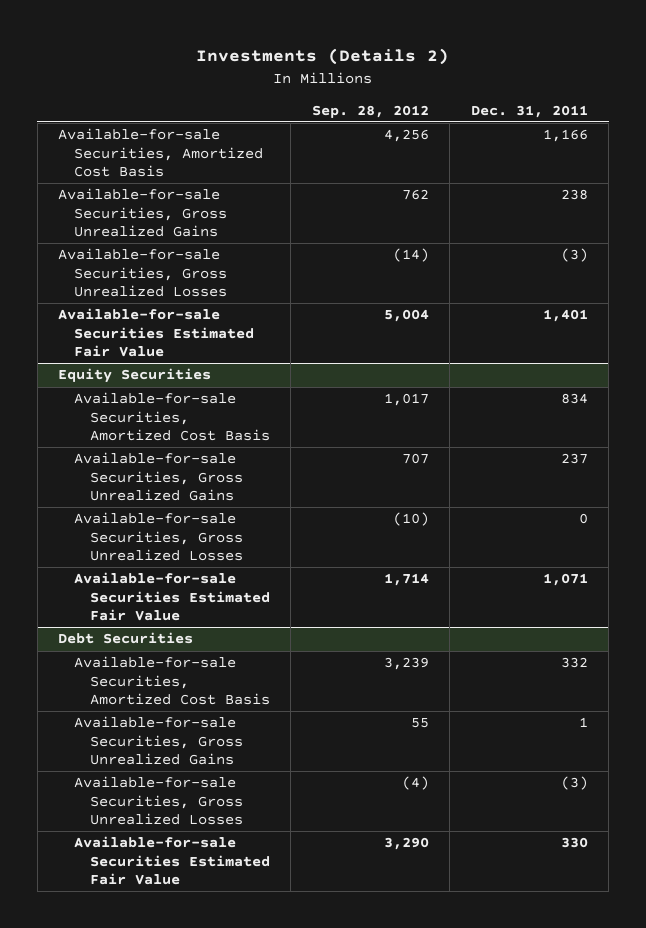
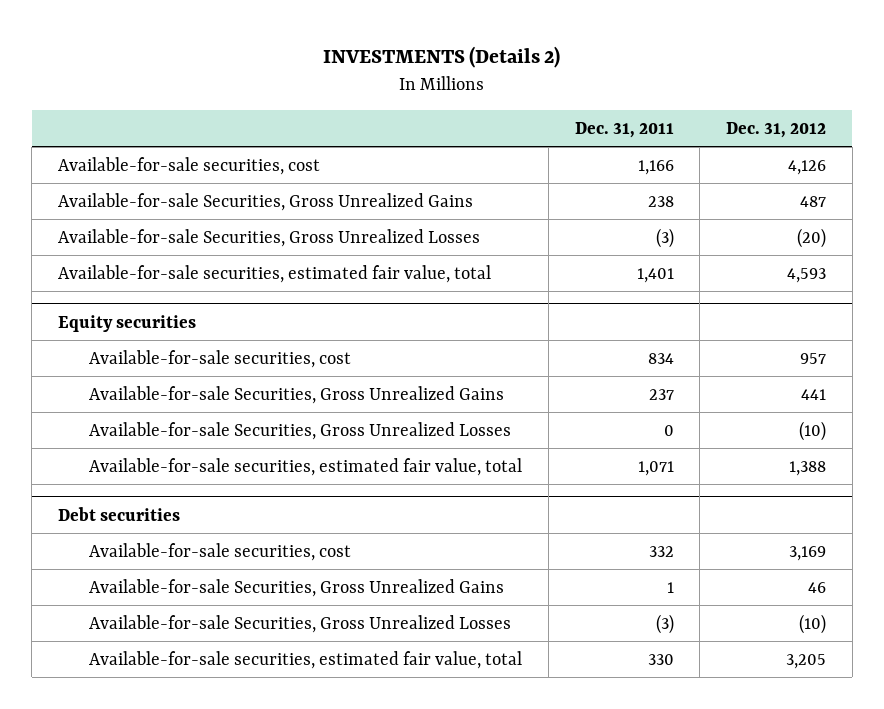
[196,48,450,66] Investments (Details 2) -> [322,45,560,68] INVESTMENTS (Details 2)
[311,104,429,118] Sep. 28, 2012 -> none
none -> [725,121,826,138] Dec. 31, 2012
[58,128,264,177] Available-for-sale Securities, Amortized Cost Basis -> [58,156,321,175] Available-for-sale securities, cost
[58,308,255,357] Available-for-sale Securities Estimated Fair Value -> [58,264,492,283] Available-for-sale securities, estimated fair value, total
[58,368,212,384] Equity Securities -> [58,314,197,332] Equity securities
[74,392,270,441] Available-for-sale Securities, Amortized Cost Basis -> [89,349,352,368] Available-for-sale securities, cost
[74,572,270,621] Available-for-sale Securities Estimated Fair Value -> [89,457,523,476] Available-for-sale securities, estimated fair value, total
[58,632,194,645] Debt Securities -> [58,506,181,521] Debt securities
[74,656,270,705] Available-for-sale Securities, Amortized Cost Basis -> [89,542,352,561] Available-for-sale securities, cost
[74,836,270,885] Available-for-sale Securities Estimated Fair Value -> [89,650,523,669] Available-for-sale securities, estimated fair value, total

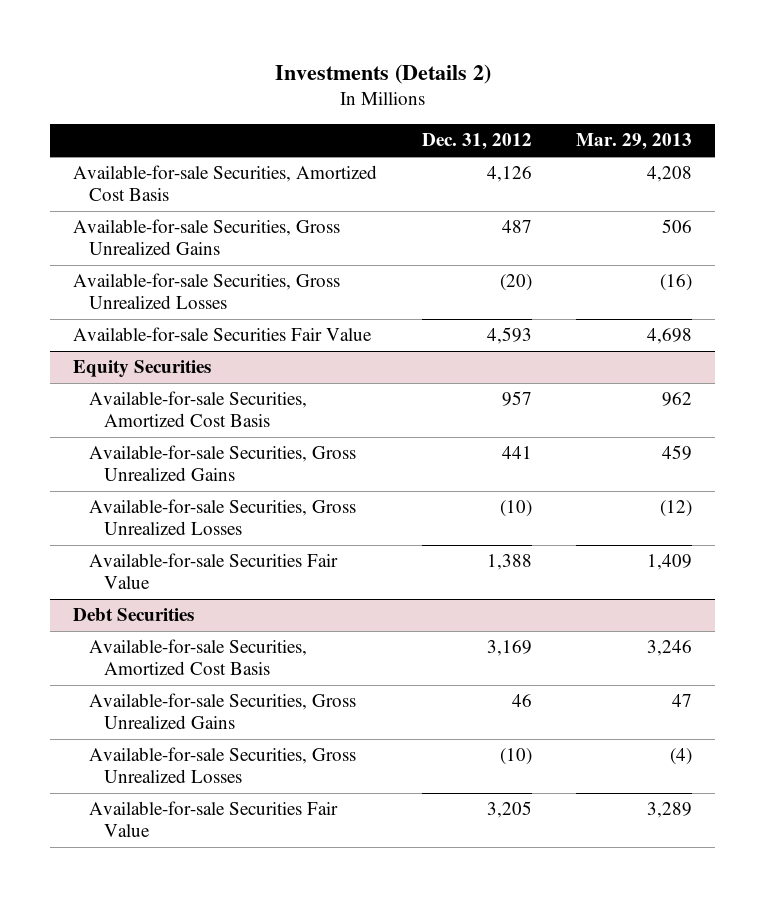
[322,45,560,68] INVESTMENTS (Details 2) -> [274,63,491,84] Investments (Details 2)
[574,121,674,138] Dec. 31, 2011 -> none
none -> [576,133,693,151] Mar. 29, 2013
[58,156,321,175] Available-for-sale securities, cost -> [72,165,377,202] Available-for-sale Securities, Amortized Cost Basis
[58,264,492,283] Available-for-sale securities, estimated fair value, total -> [72,327,372,342] Available-for-sale Securities Fair Value
[58,314,197,332] Equity securities -> [72,360,211,378] Equity Securities
[89,349,352,368] Available-for-sale securities, cost -> [88,391,307,428] Available-for-sale Securities, Amortized Cost Basis
[89,457,523,476] Available-for-sale securities, estimated fair value, total -> [88,553,338,590] Available-for-sale Securities Fair Value
[58,506,181,521] Debt securities -> [72,608,194,622] Debt Securities
[89,542,352,561] Available-for-sale securities, cost -> [88,639,307,676] Available-for-sale Securities, Amortized Cost Basis
[89,650,523,669] Available-for-sale securities, estimated fair value, total -> [88,801,338,838] Available-for-sale Securities Fair Value

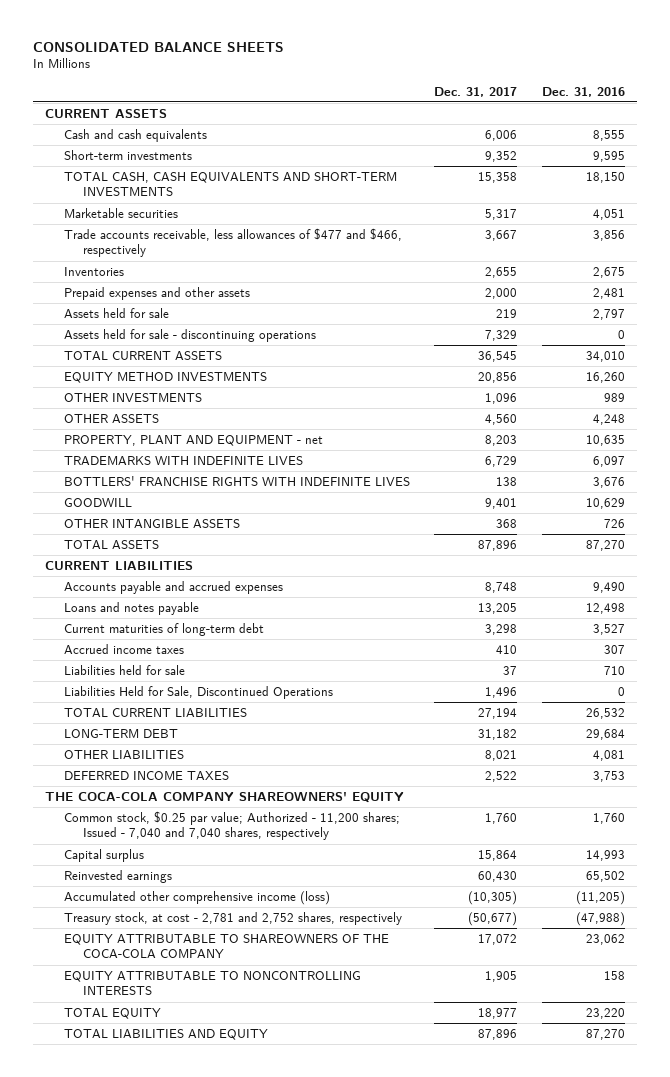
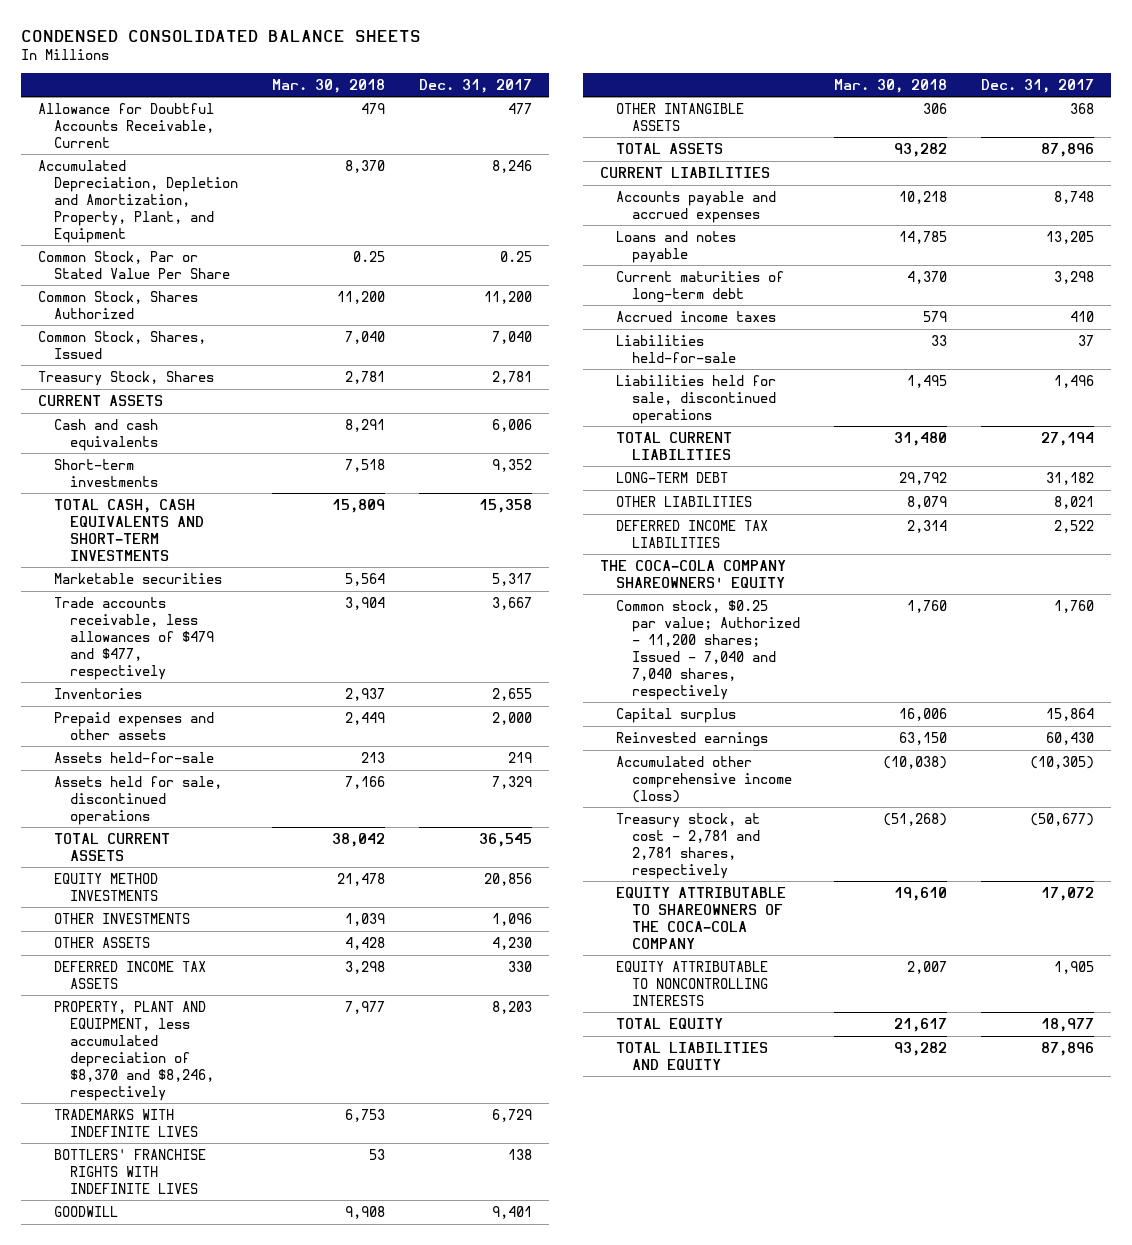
[32,41,284,52] CONSOLIDATED BALANCE SHEETS -> [20,29,421,42] CONDENSED CONSOLIDATED BALANCE SHEETS
[541,86,625,97] Dec. 31, 2016 -> none
none -> [272,78,386,93] Mar. 30, 2018
none -> [37,102,214,148] Allowance for Doubtful Accounts Receivable, Current
none -> [37,159,238,243] Accumulated Depreciation, Depletion and Amortization, Property, Plant, and Equipment
none -> [37,250,230,279] Common Stock, Par or Stated Value Per Share
none -> [37,290,198,319] Common Stock, Shares Authorized
none -> [37,330,206,359] Common Stock, Shares, Issued
none -> [37,370,214,386] Treasury Stock, Shares
[63,228,402,258] Trade accounts receivable, less allowances of $477 and $466, respectively -> [53,596,215,680] Trade accounts receivable, less allowances of $479 and $477, respectively
[63,308,169,319] Assets held for sale -> [53,751,214,763] Assets held-for-sale
[63,329,316,343] Assets held for sale - discontinuing operations -> [53,775,222,825] Assets held for sale, discontinued operations
[485,414,518,426] 4,560 -> [492,936,533,950] 4,230
none -> [53,960,206,989] DEFERRED INCOME TAX ASSETS
[63,435,323,447] PROPERTY, PLANT AND EQUIPMENT - net -> [53,1000,215,1101] PROPERTY, PLANT AND EQUIPMENT, less accumulated depreciation of $8,370 and $8,246, respectively
[63,665,185,676] Liabilities held for sale -> [615,334,736,363] Liabilities held-for-sale
[63,686,333,700] Liabilities Held for Sale, Discontinued Operations -> [615,374,776,424] Liabilities held for sale, discontinued operations
[63,771,229,781] DEFERRED INCOME TAXES -> [615,519,768,548] DEFERRED INCOME TAX LIABILITIES
[63,912,402,926] Treasury stock, at cost - 2,781 and 2,752 shares, respectively -> [615,812,760,879] Treasury stock, at cost - 2,781 and 2,781 shares, respectively

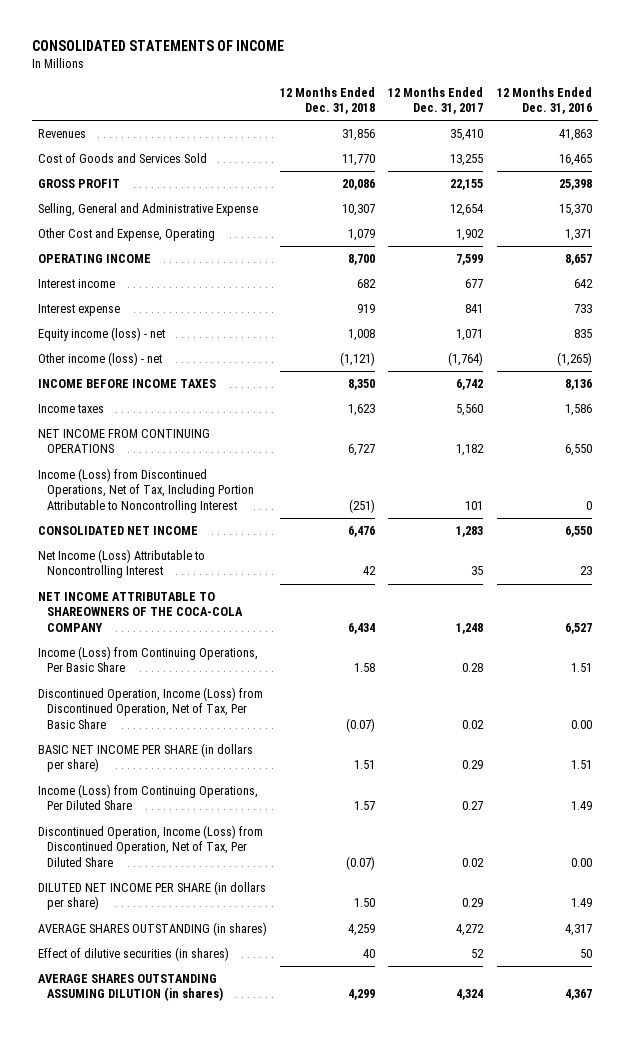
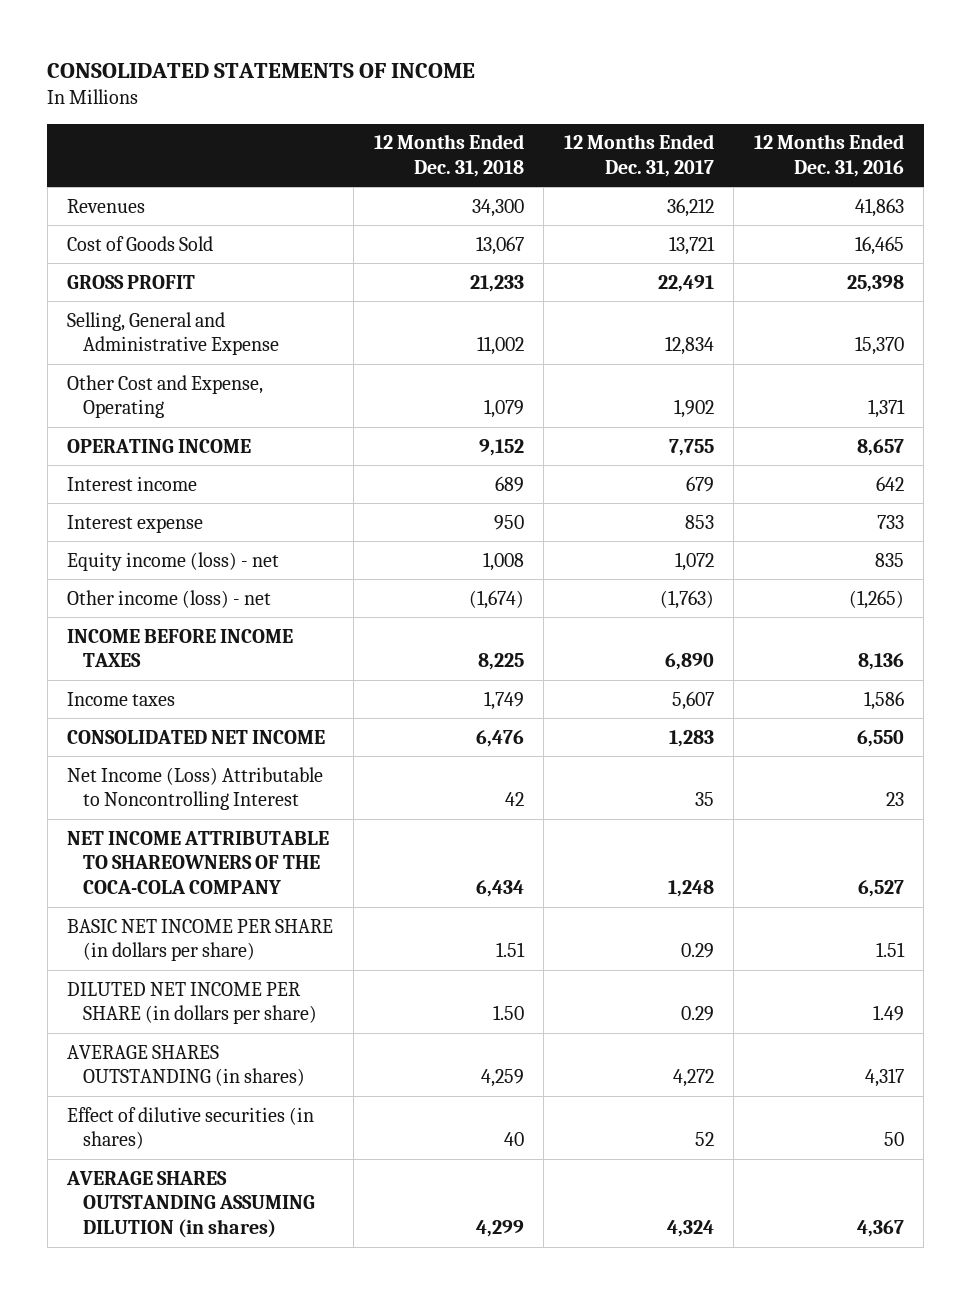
[342,128,376,141] 31,856 -> [471,198,524,217] 34,300
[450,128,484,141] 35,410 -> [666,197,714,217] 36,212
[38,152,208,163] Cost of Goods and Services Sold -> [67,235,214,251] Cost of Goods Sold
[342,153,376,166] 11,770 -> [475,235,524,255] 13,067
[450,153,484,166] 13,255 -> [668,235,715,255] 13,721
[342,178,376,190] 20,086 -> [469,274,524,292] 21,233
[450,178,484,190] 22,155 -> [657,274,714,292] 22,491
[342,203,376,216] 10,307 -> [476,336,524,356] 11,002
[450,203,484,216] 12,654 -> [664,336,714,356] 12,834
[38,428,211,454] NET INCOME FROM CONTINUING OPERATIONS -> none
[38,467,255,513] Income (Loss) from Discontinued Operations, Net of Tax, Including Portion Attributable to Noncontrolling Interest -> none
[348,253,376,265] 8,700 -> [478,438,524,456] 9,152
[456,253,484,265] 7,599 -> [668,438,714,456] 7,755
[357,278,377,288] 682 -> [494,475,524,492] 689
[465,278,484,288] 677 -> [685,475,714,492] 679
[357,303,376,313] 919 -> [493,514,524,530] 950
[465,303,484,313] 841 -> [684,514,714,529] 853
[456,328,484,341] 1,071 -> [674,551,714,571] 1,072
[340,351,376,366] (1,121) -> [468,589,524,609] (1,674)
[448,351,484,366] (1,764) -> [659,589,714,609] (1,763)
[348,378,376,390] 8,350 -> [477,653,524,671] 8,225
[456,378,484,390] 6,742 -> [664,653,714,671] 6,890
[348,403,376,416] 1,623 -> [483,690,524,710] 1,749
[456,403,484,416] 5,560 -> [671,690,714,710] 5,607
[38,645,259,673] Income (Loss) from Continuing Operations, Per Basic Share -> none
[38,686,264,729] Discontinued Operation, Income (Loss) from Discontinued Operation, Net of Tax, Per Basic Share -> none
[38,783,259,811] Income (Loss) from Continuing Operations, Per Diluted Share -> none
[38,824,264,867] Discontinued Operation, Income (Loss) from Discontinued Operation, Net of Tax, Per Diluted Share -> none

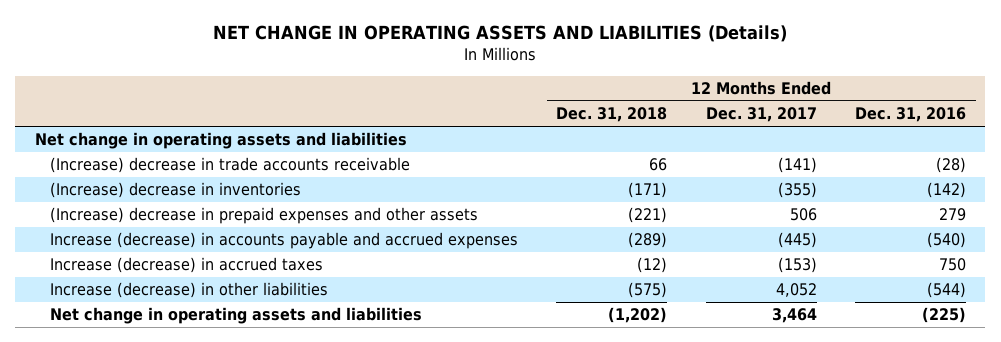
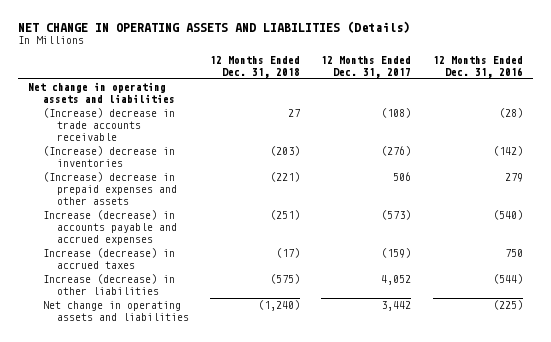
[649,158,668,172] 66 -> [287,109,300,118] 27
[777,157,817,174] (141) -> [381,108,412,119] (108)
[628,182,668,199] (171) -> [269,146,300,157] (203)
[777,182,817,199] (355) -> [381,146,412,157] (276)
[628,232,668,249] (289) -> [269,210,300,221] (251)
[777,232,817,249] (445) -> [381,210,412,221] (573)
[637,257,668,274] (12) -> [275,248,300,259] (17)
[777,257,817,274] (153) -> [381,248,412,259] (159)
[608,307,668,324] (1,202) -> [257,300,300,312] (1,240)
[771,308,817,324] 3,464 -> [381,301,412,312] 3,442

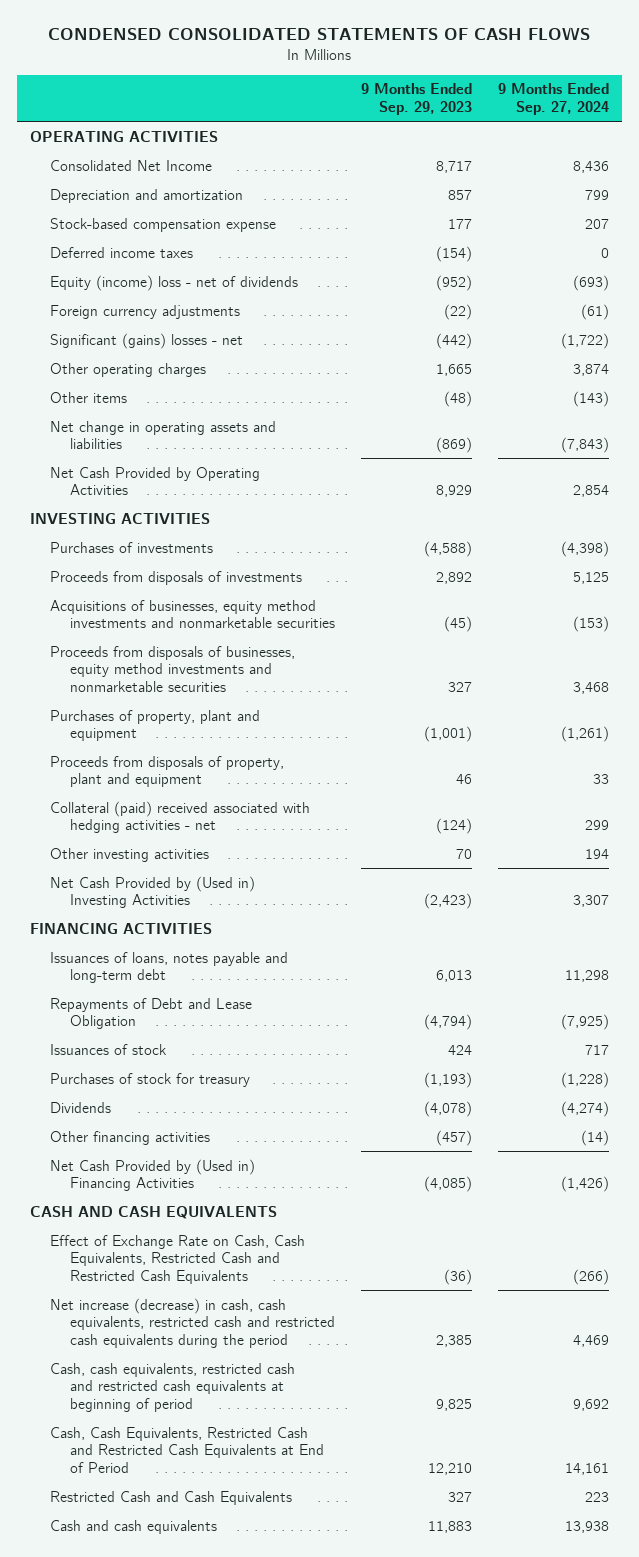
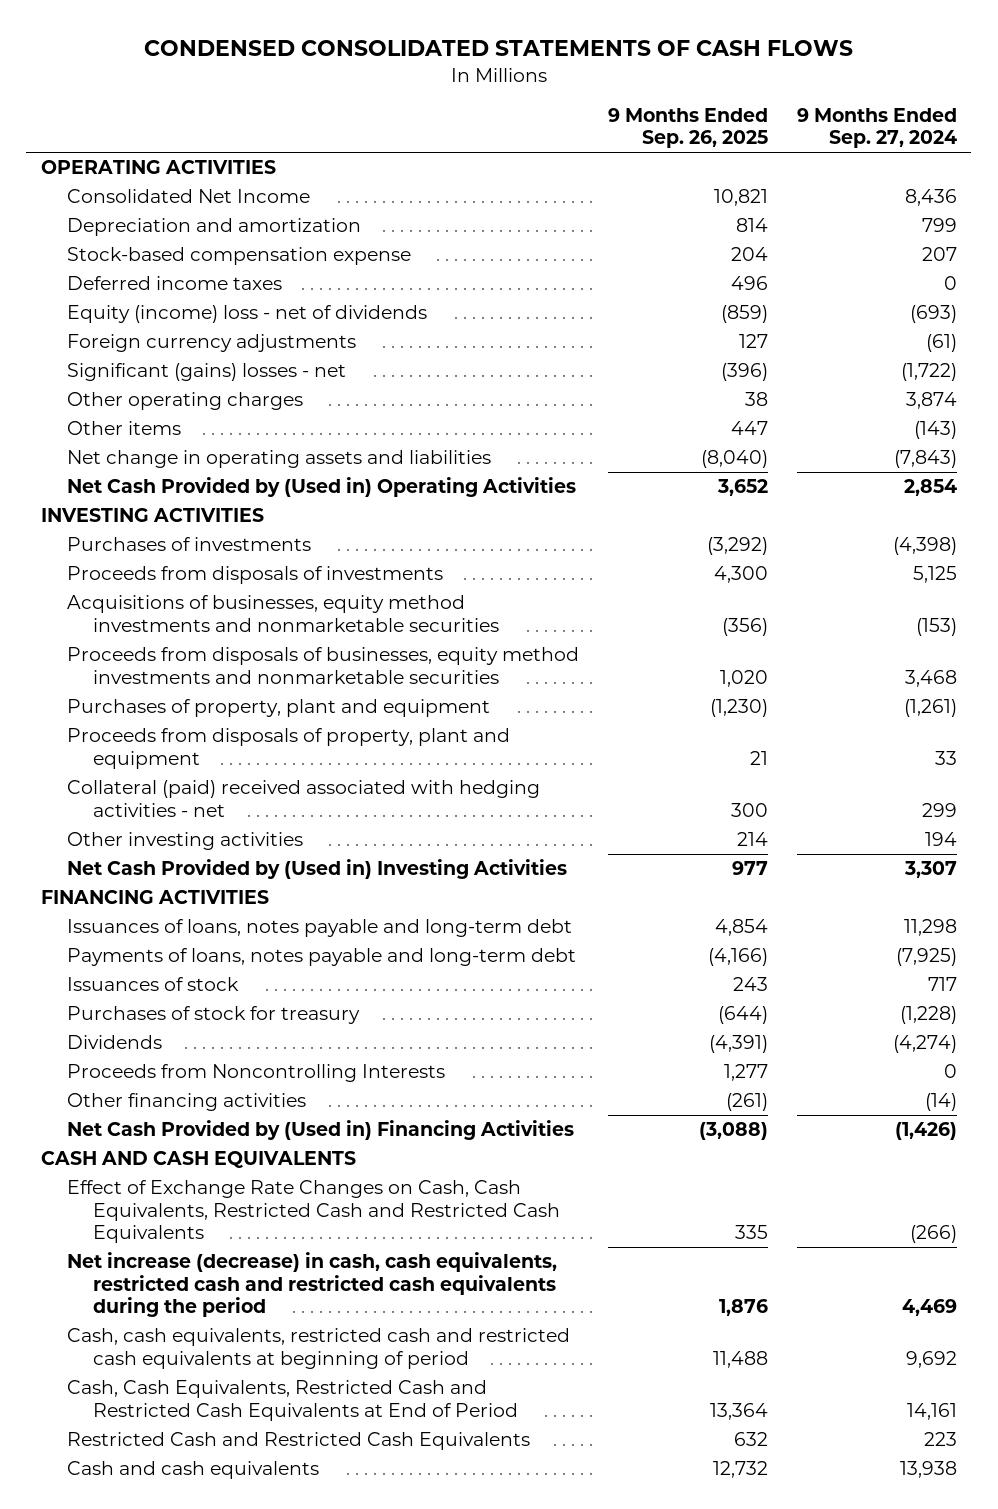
[361,83,473,115] 9 Months Ended Sep. 29, 2023 -> none
none -> [607,107,768,149] 9 Months Ended Sep. 26, 2025
[50,466,261,496] Net Cash Provided by Operating Activities -> [66,477,576,498] Net Cash Provided by (Used in) Operating Activities
[50,997,253,1030] Repayments of Debt and Lease Obligation -> [66,948,576,967] Payments of loans, notes payable and long-term debt
none -> [66,1064,445,1083] Proceeds from Noncontrolling Interests
[50,1234,306,1284] Effect of Exchange Rate on Cash, Cash Equivalents, Restricted Cash and Restricted Cash Equivalents -> [66,1180,561,1244] Effect of Exchange Rate Changes on Cash, Cash Equivalents, Restricted Cash and Restricted Cash Equivalents
[50,1490,293,1505] Restricted Cash and Cash Equivalents -> [66,1432,530,1451] Restricted Cash and Restricted Cash Equivalents

